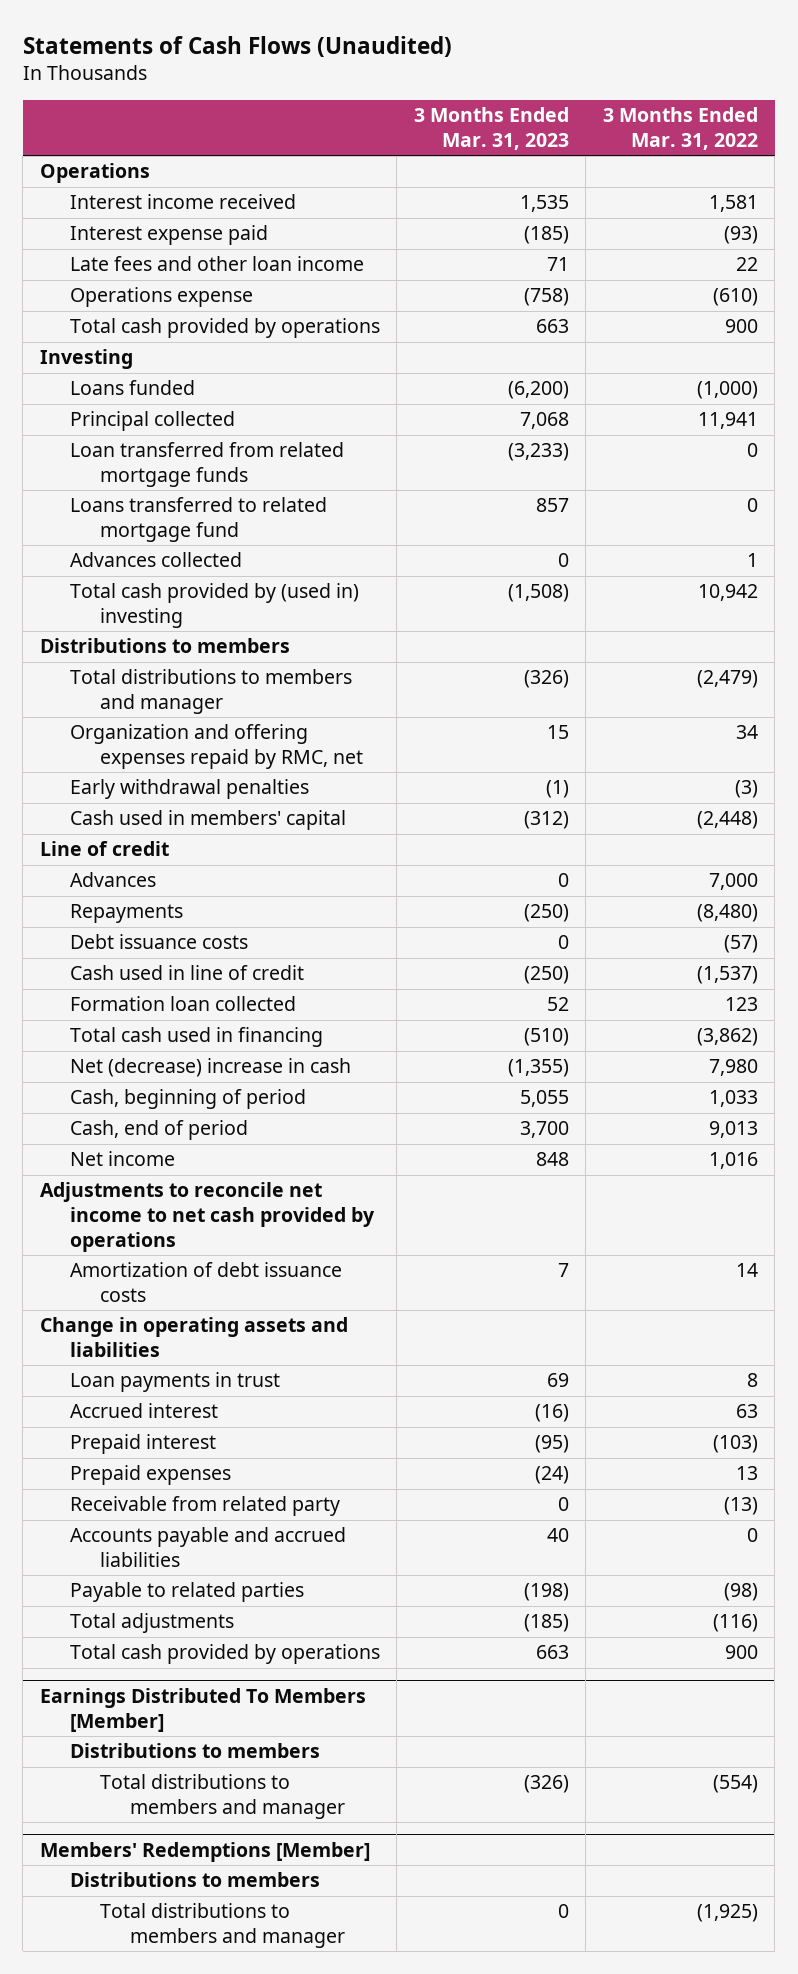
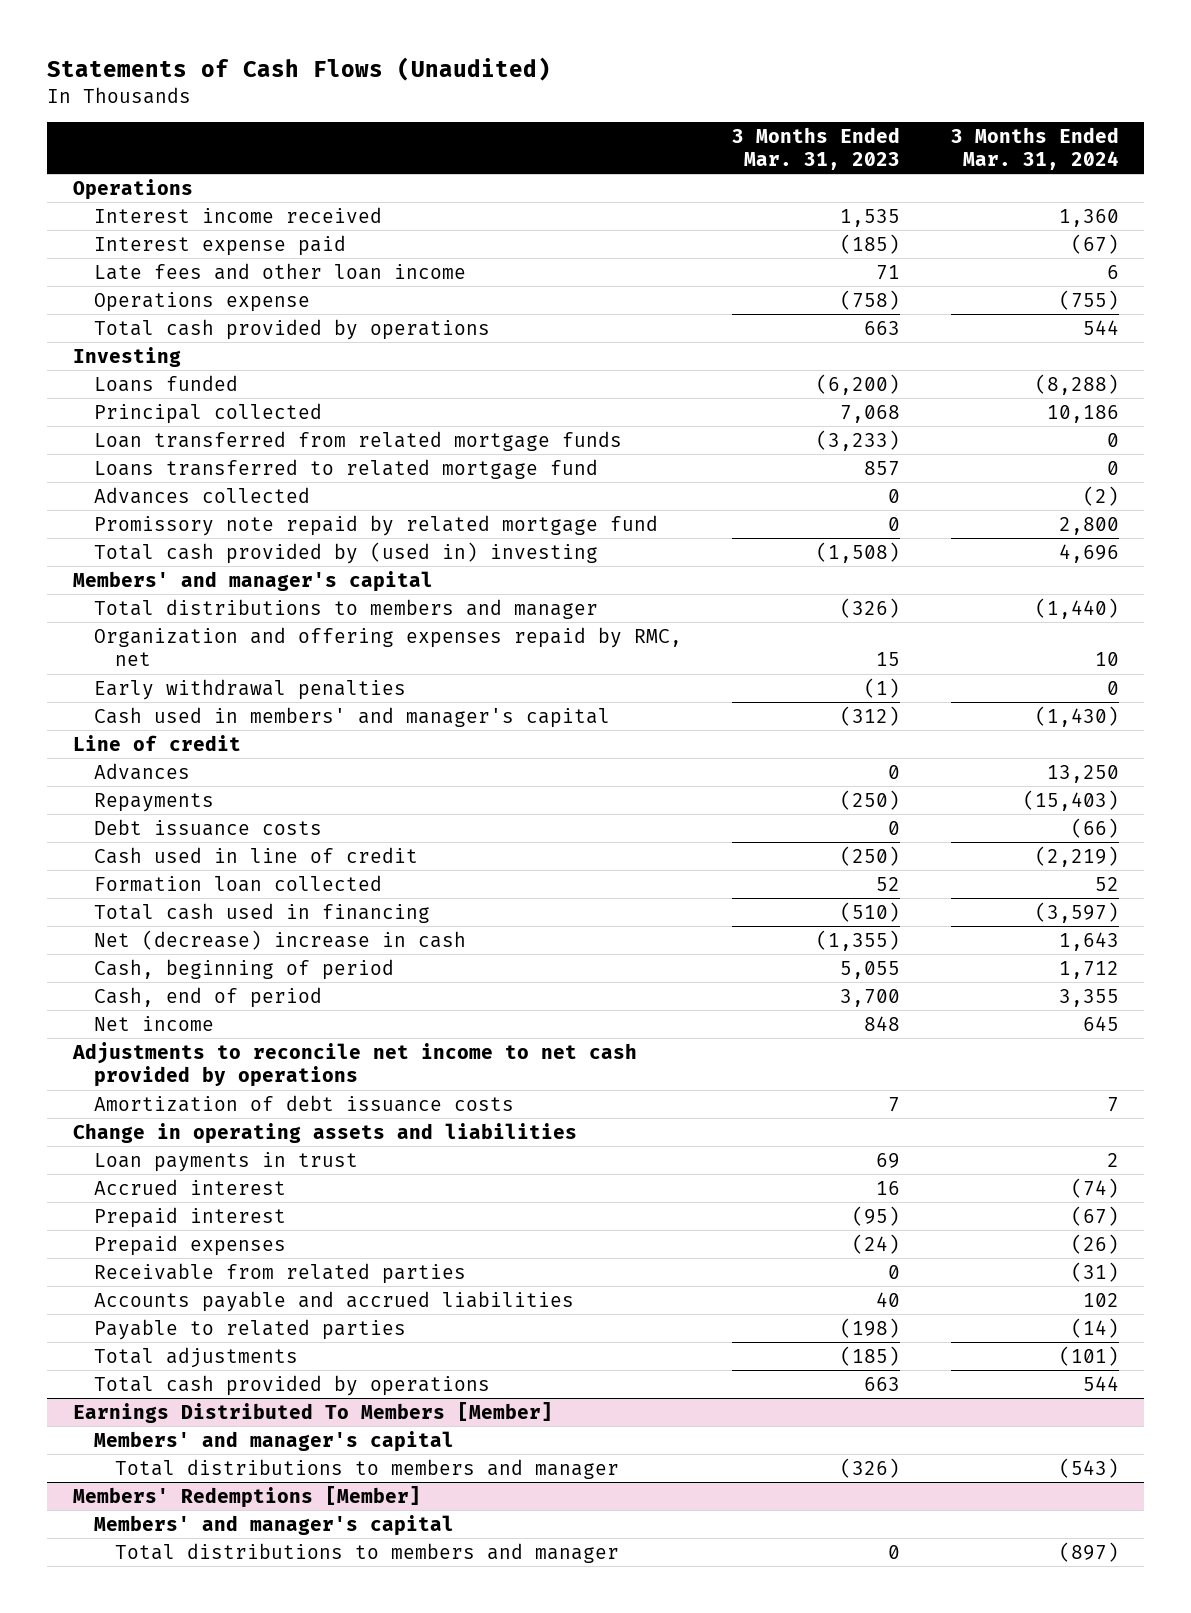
[602,107,758,151] 3 Months Ended Mar. 31, 2022 -> none
none -> [950,126,1119,170] 3 Months Ended Mar. 31, 2024
none -> [93,514,658,536] Promissory note repaid by related mortgage fund
[39,638,290,654] Distributions to members -> [72,570,433,592] Members' and manager's capital
[69,810,346,831] Cash used in members' capital -> [93,706,610,728] Cash used in members' and manager's capital
[534,1404,569,1423] (16) -> [876,1180,901,1195] 16
[69,1496,340,1517] Receivable from related party -> [93,1262,466,1284] Receivable from related parties
[69,1743,320,1759] Distributions to members -> [93,1430,454,1452] Members' and manager's capital
[69,1872,320,1888] Distributions to members -> [93,1514,454,1536] Members' and manager's capital

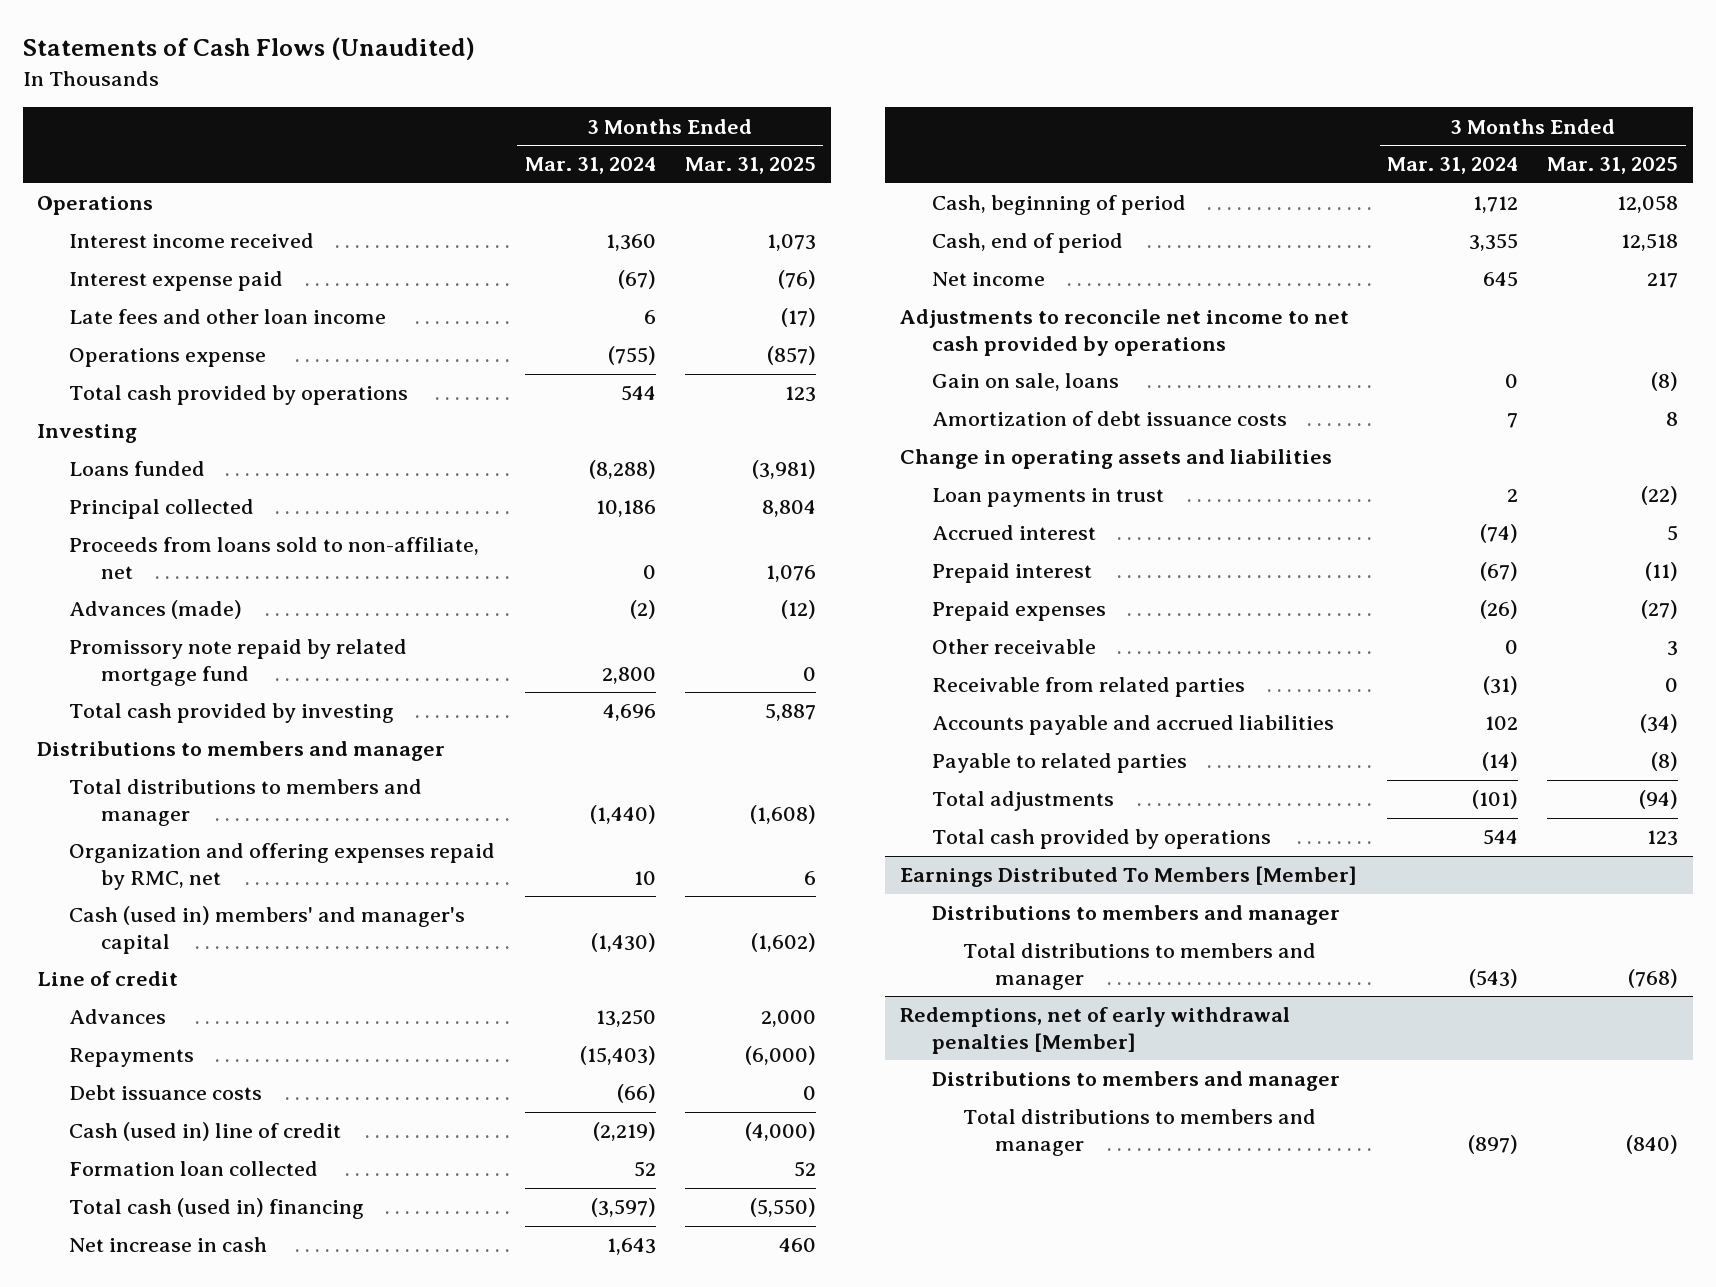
[732,126,901,170] 3 Months Ended Mar. 31, 2023 -> none
none -> [684,157,816,175] Mar. 31, 2025
[93,430,622,451] Loan transferred from related mortgage funds -> none
[93,458,598,479] Loans transferred to related mortgage fund -> none
none -> [69,537,480,579] Proceeds from loans sold to non-affiliate, net
[93,486,310,504] Advances collected -> [69,600,243,620] Advances (made)
[93,541,598,564] Total cash provided by (used in) investing -> [69,703,395,724] Total cash provided by investing
[72,570,433,592] Members' and manager's capital -> [37,741,446,762] Distributions to members and manager
[93,678,406,700] Early withdrawal penalties -> none
[93,706,610,728] Cash used in members' and manager's capital -> [69,906,466,954] Cash (used in) members' and manager's capital
[93,846,418,864] Cash used in line of credit -> [69,1122,342,1142] Cash (used in) line of credit
[93,902,430,923] Total cash used in financing -> [69,1198,365,1220] Total cash (used in) financing
[93,929,466,950] Net (decrease) increase in cash -> [69,1237,268,1253] Net increase in cash
none -> [931,373,1119,392] Gain on sale, loans
none -> [931,639,1096,655] Other receivable
[93,1430,454,1452] Members' and manager's capital -> [931,905,1340,926] Distributions to members and manager
[72,1485,421,1508] Members' Redemptions [Member] -> [899,1007,1290,1054] Redemptions, net of early withdrawal penalties [Member]
[93,1514,454,1536] Members' and manager's capital -> [931,1071,1340,1092] Distributions to members and manager

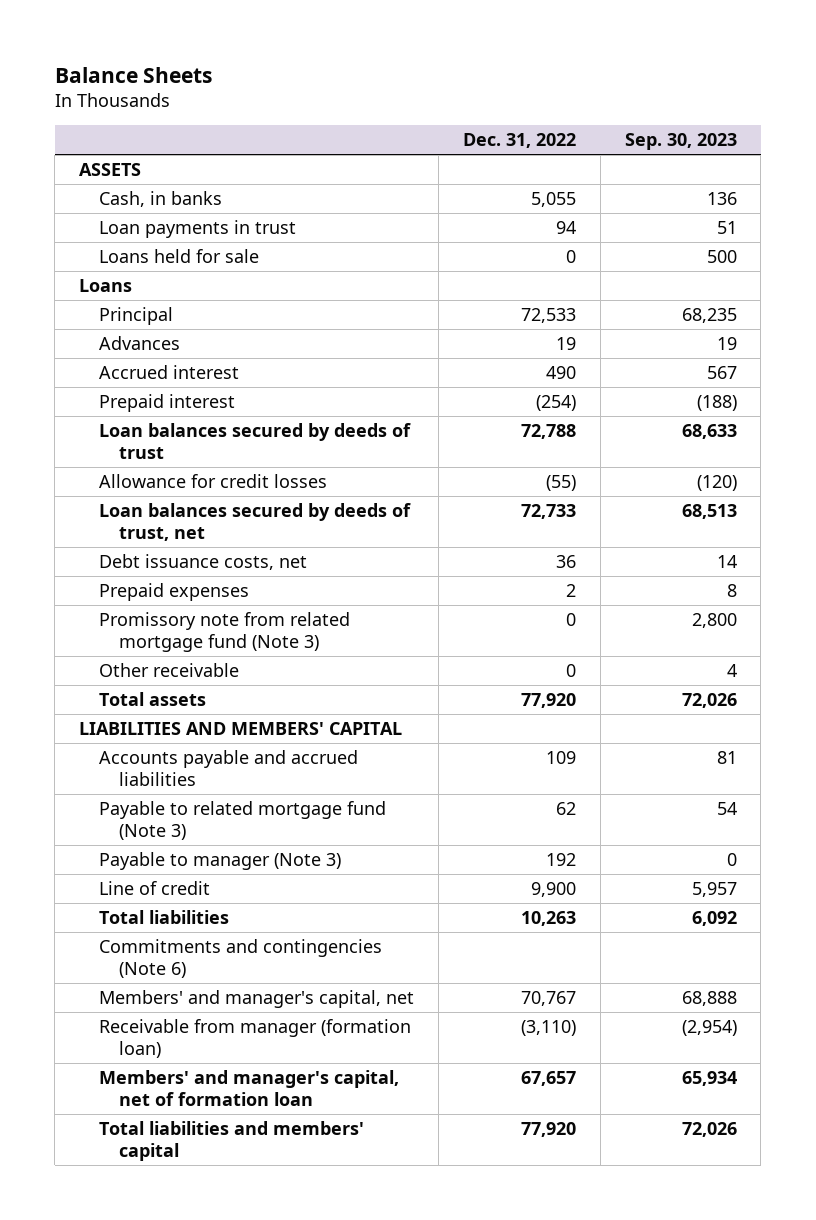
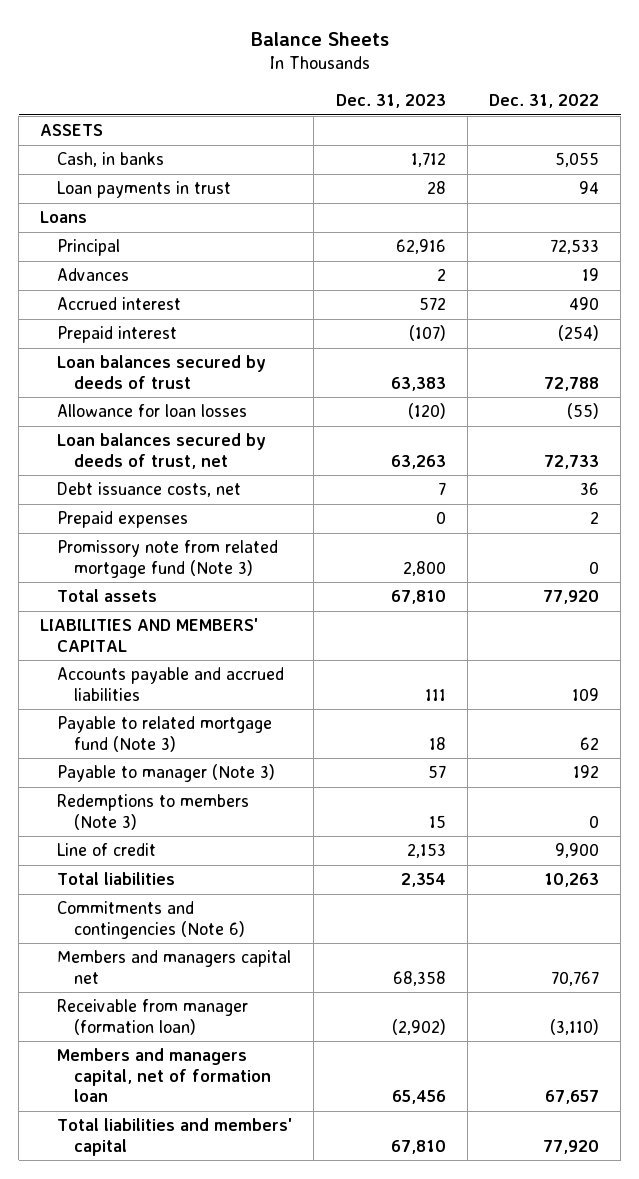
[624,133,737,151] Sep. 30, 2023 -> none
none -> [335,94,446,109] Dec. 31, 2023
[98,248,259,263] Loans held for sale -> none
[98,473,327,488] Allowance for credit losses -> [57,404,248,418] Allowance for loan losses
[98,662,239,677] Other receivable -> none
none -> [57,794,250,830] Redemptions to members (Note 3)
[98,989,414,1008] Members' and manager's capital, net -> [57,950,292,984] Members and managers capital net
[98,1069,399,1107] Members' and manager's capital, net of formation loan -> [57,1048,271,1103] Members and managers capital, net of formation loan

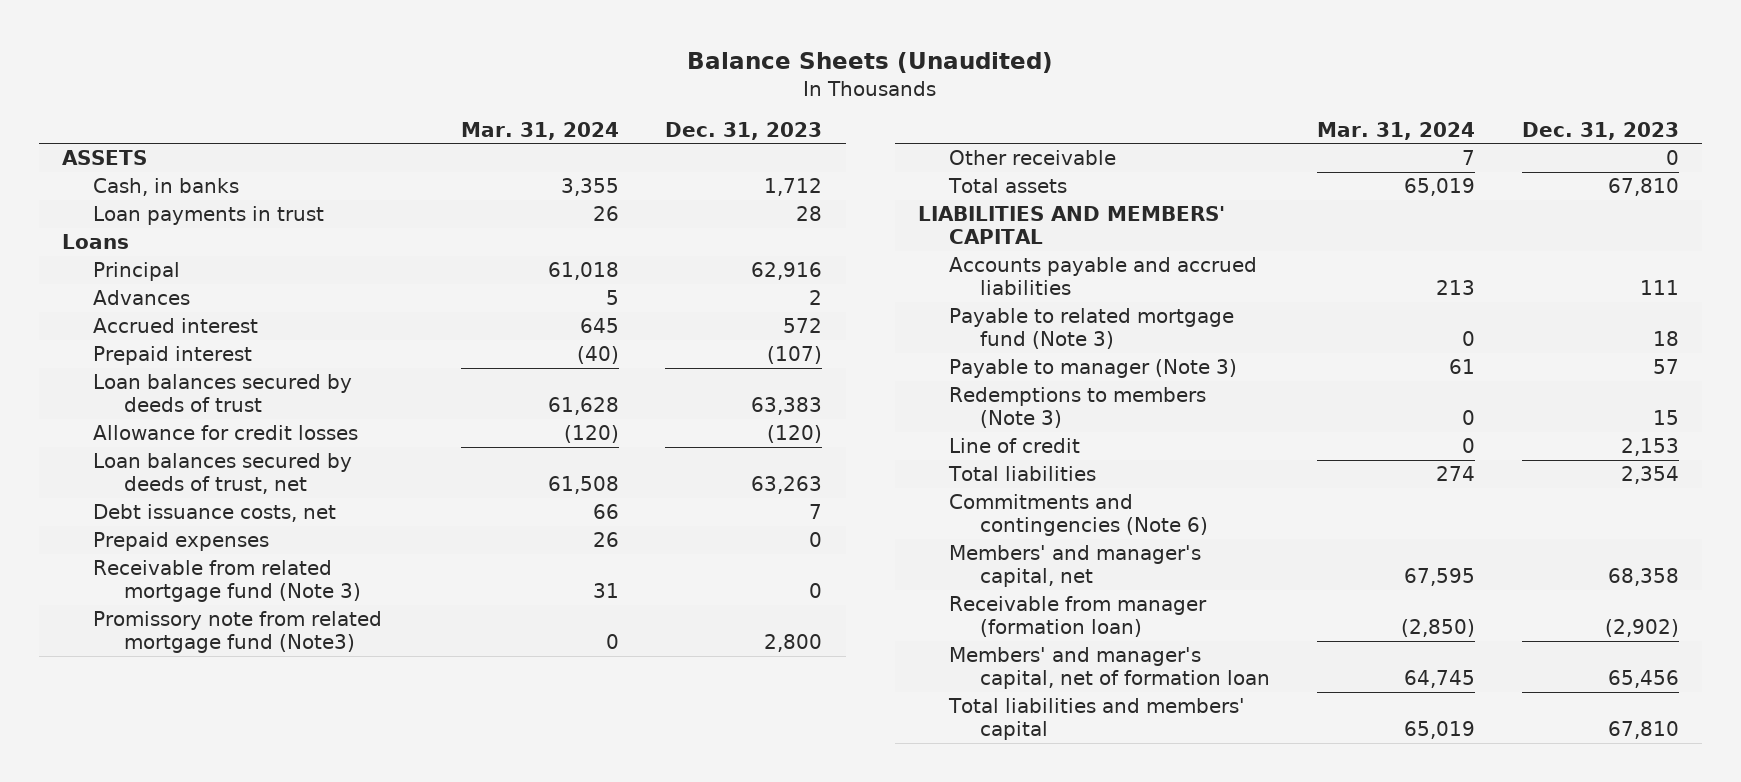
[250,31,389,46] Balance Sheets -> [687,52,1054,74] Balance Sheets (Unaudited)
[488,94,599,109] Dec. 31, 2022 -> none
none -> [460,121,619,140] Mar. 31, 2024
[57,404,248,418] Allowance for loan losses -> [93,425,359,441] Allowance for credit losses
none -> [93,560,362,603] Receivable from related mortgage fund (Note 3)
[57,540,279,578] Promissory note from related mortgage fund (Note 3) -> [93,611,383,654] Promissory note from related mortgage fund (Note3)
none -> [949,150,1117,166] Other receivable
[57,950,292,984] Members and managers capital net -> [949,545,1202,588] Members' and manager's capital, net
[57,1048,271,1103] Members and managers capital, net of formation loan -> [949,647,1271,690] Members' and manager's capital, net of formation loan

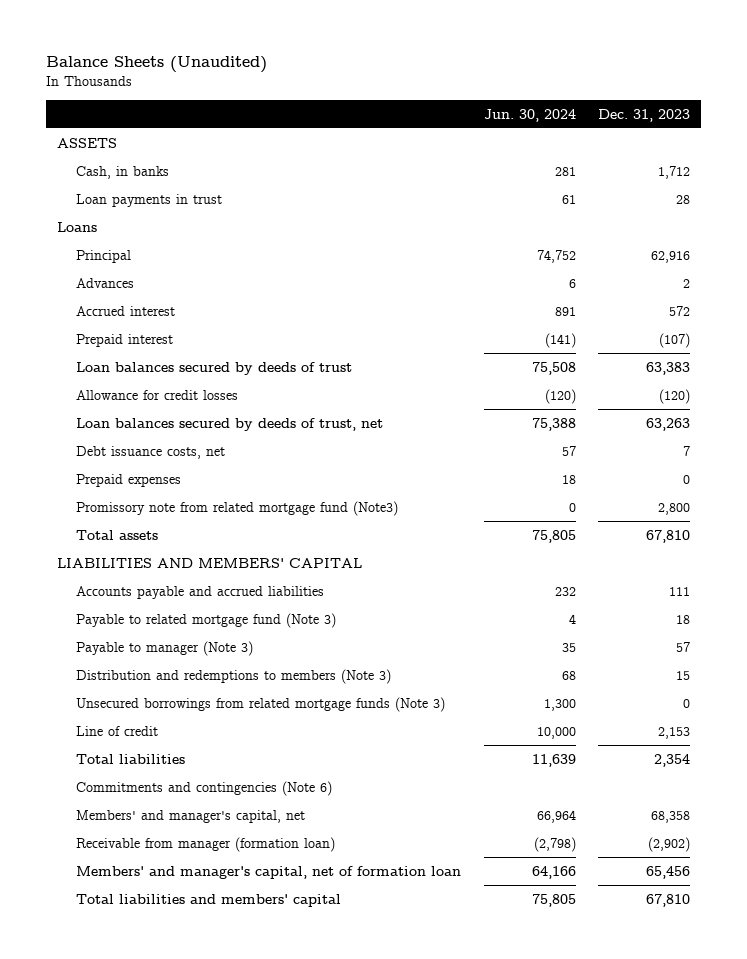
[460,121,619,140] Mar. 31, 2024 -> none
none -> [483,108,576,122] Jun. 30, 2024
[93,560,362,603] Receivable from related mortgage fund (Note 3) -> none
[949,150,1117,166] Other receivable -> none
[949,387,1207,429] Redemptions to members (Note 3) -> [76,668,392,684] Distribution and redemptions to members (Note 3)
none -> [76,696,446,712] Unsecured borrowings from related mortgage funds (Note 3)

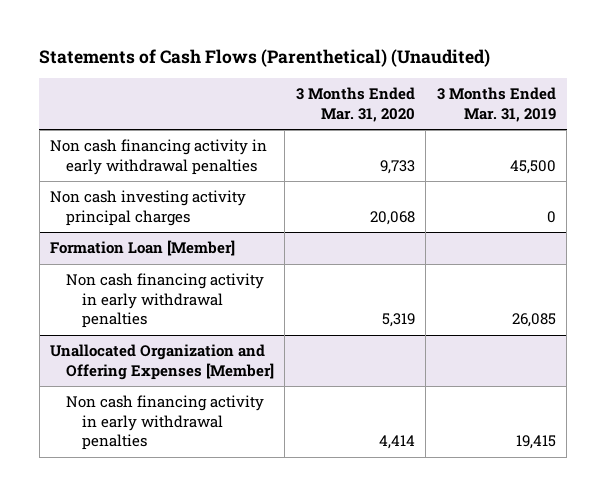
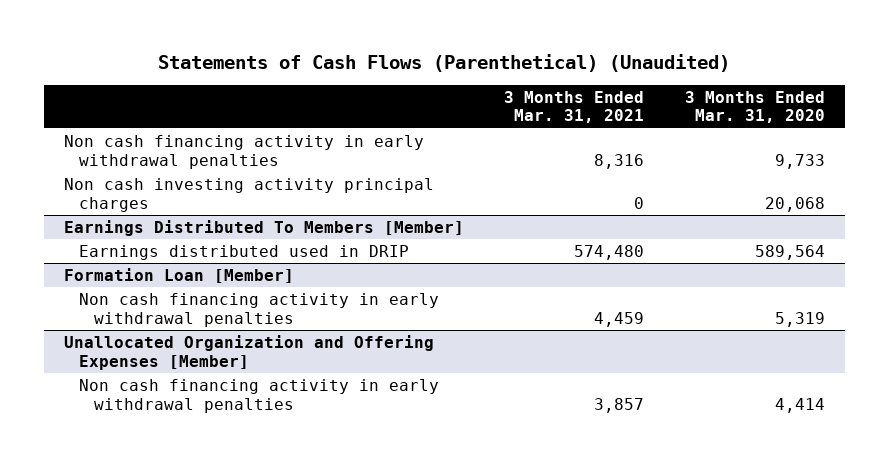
[436,87,556,122] 3 Months Ended Mar. 31, 2019 -> none
none -> [504,90,645,124] 3 Months Ended Mar. 31, 2021
none -> [64,219,465,236] Earnings Distributed To Members [Member]
none -> [79,244,410,260] Earnings distributed used in DRIP

